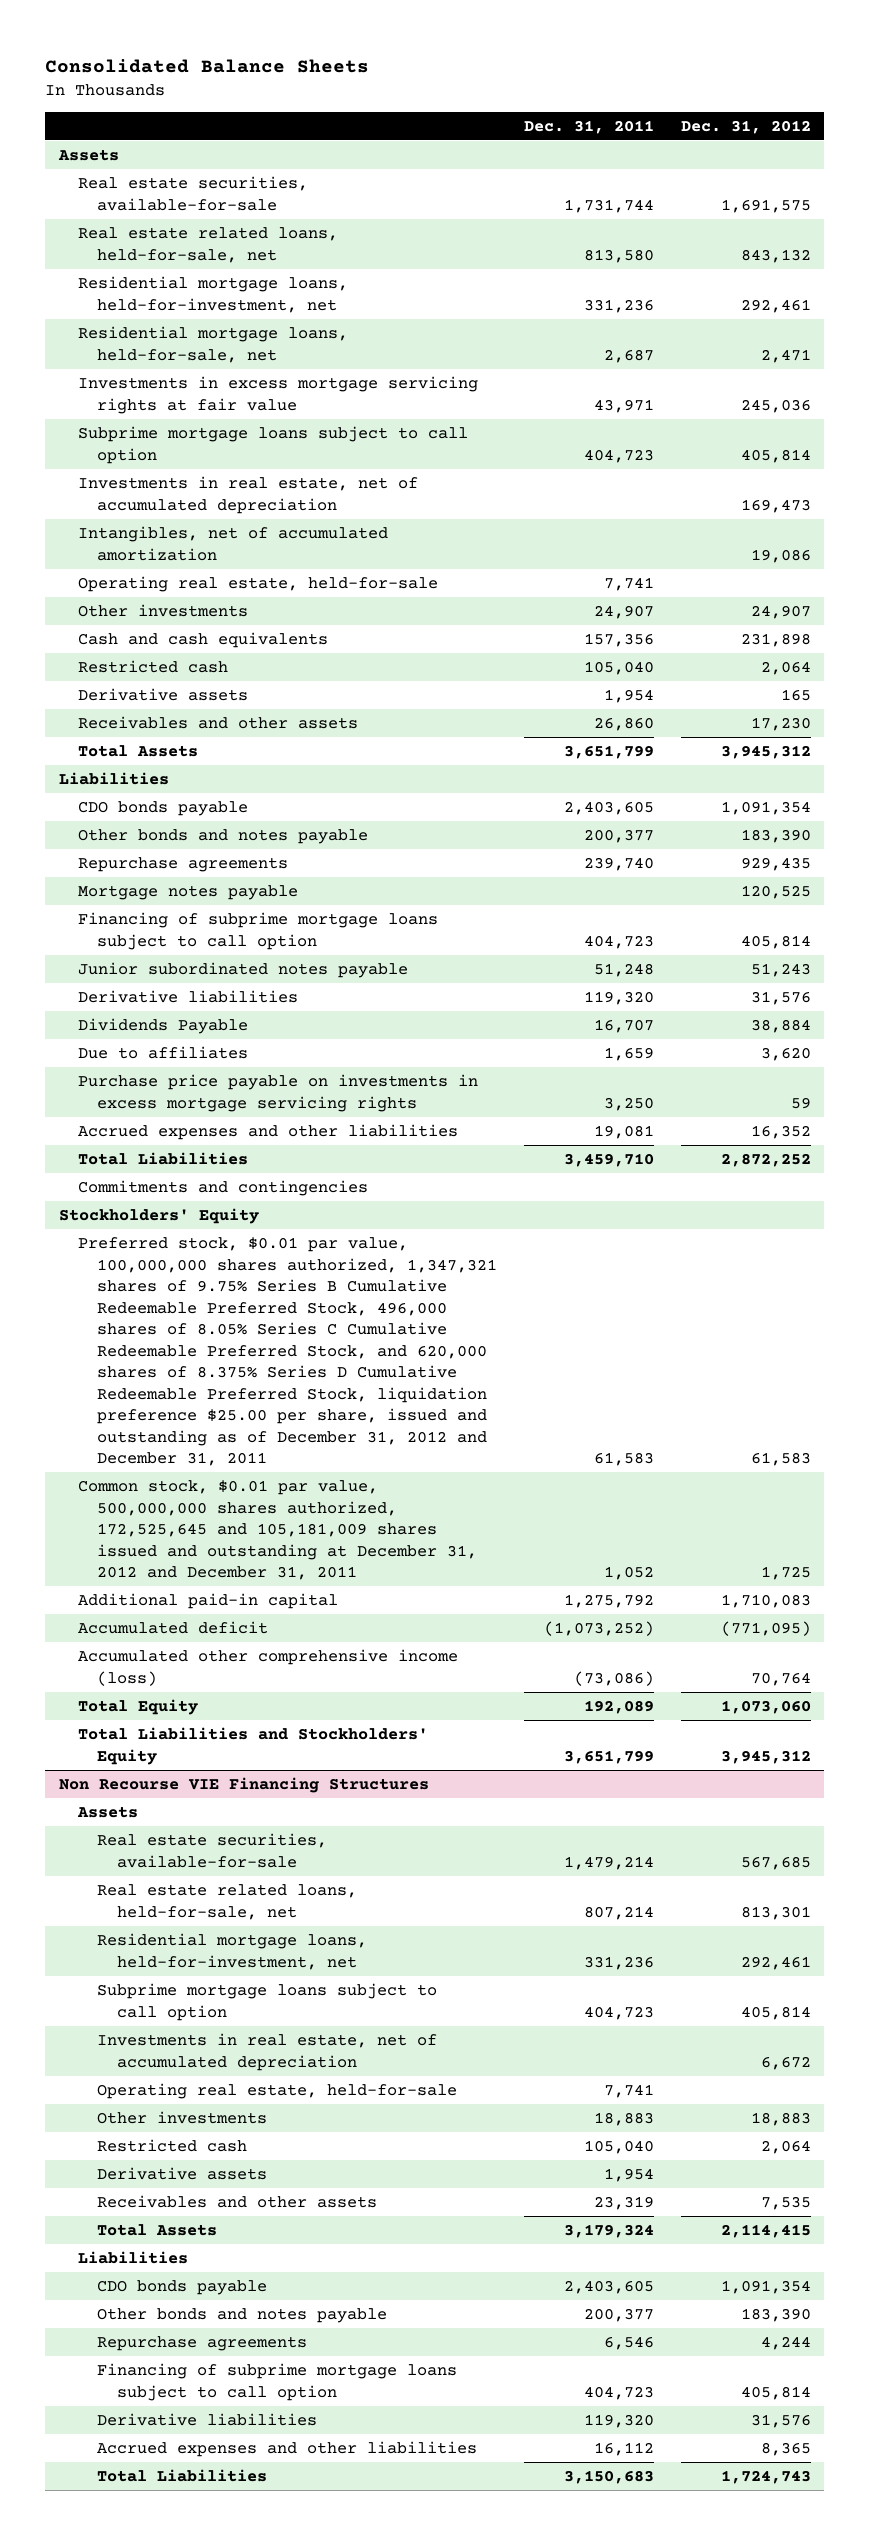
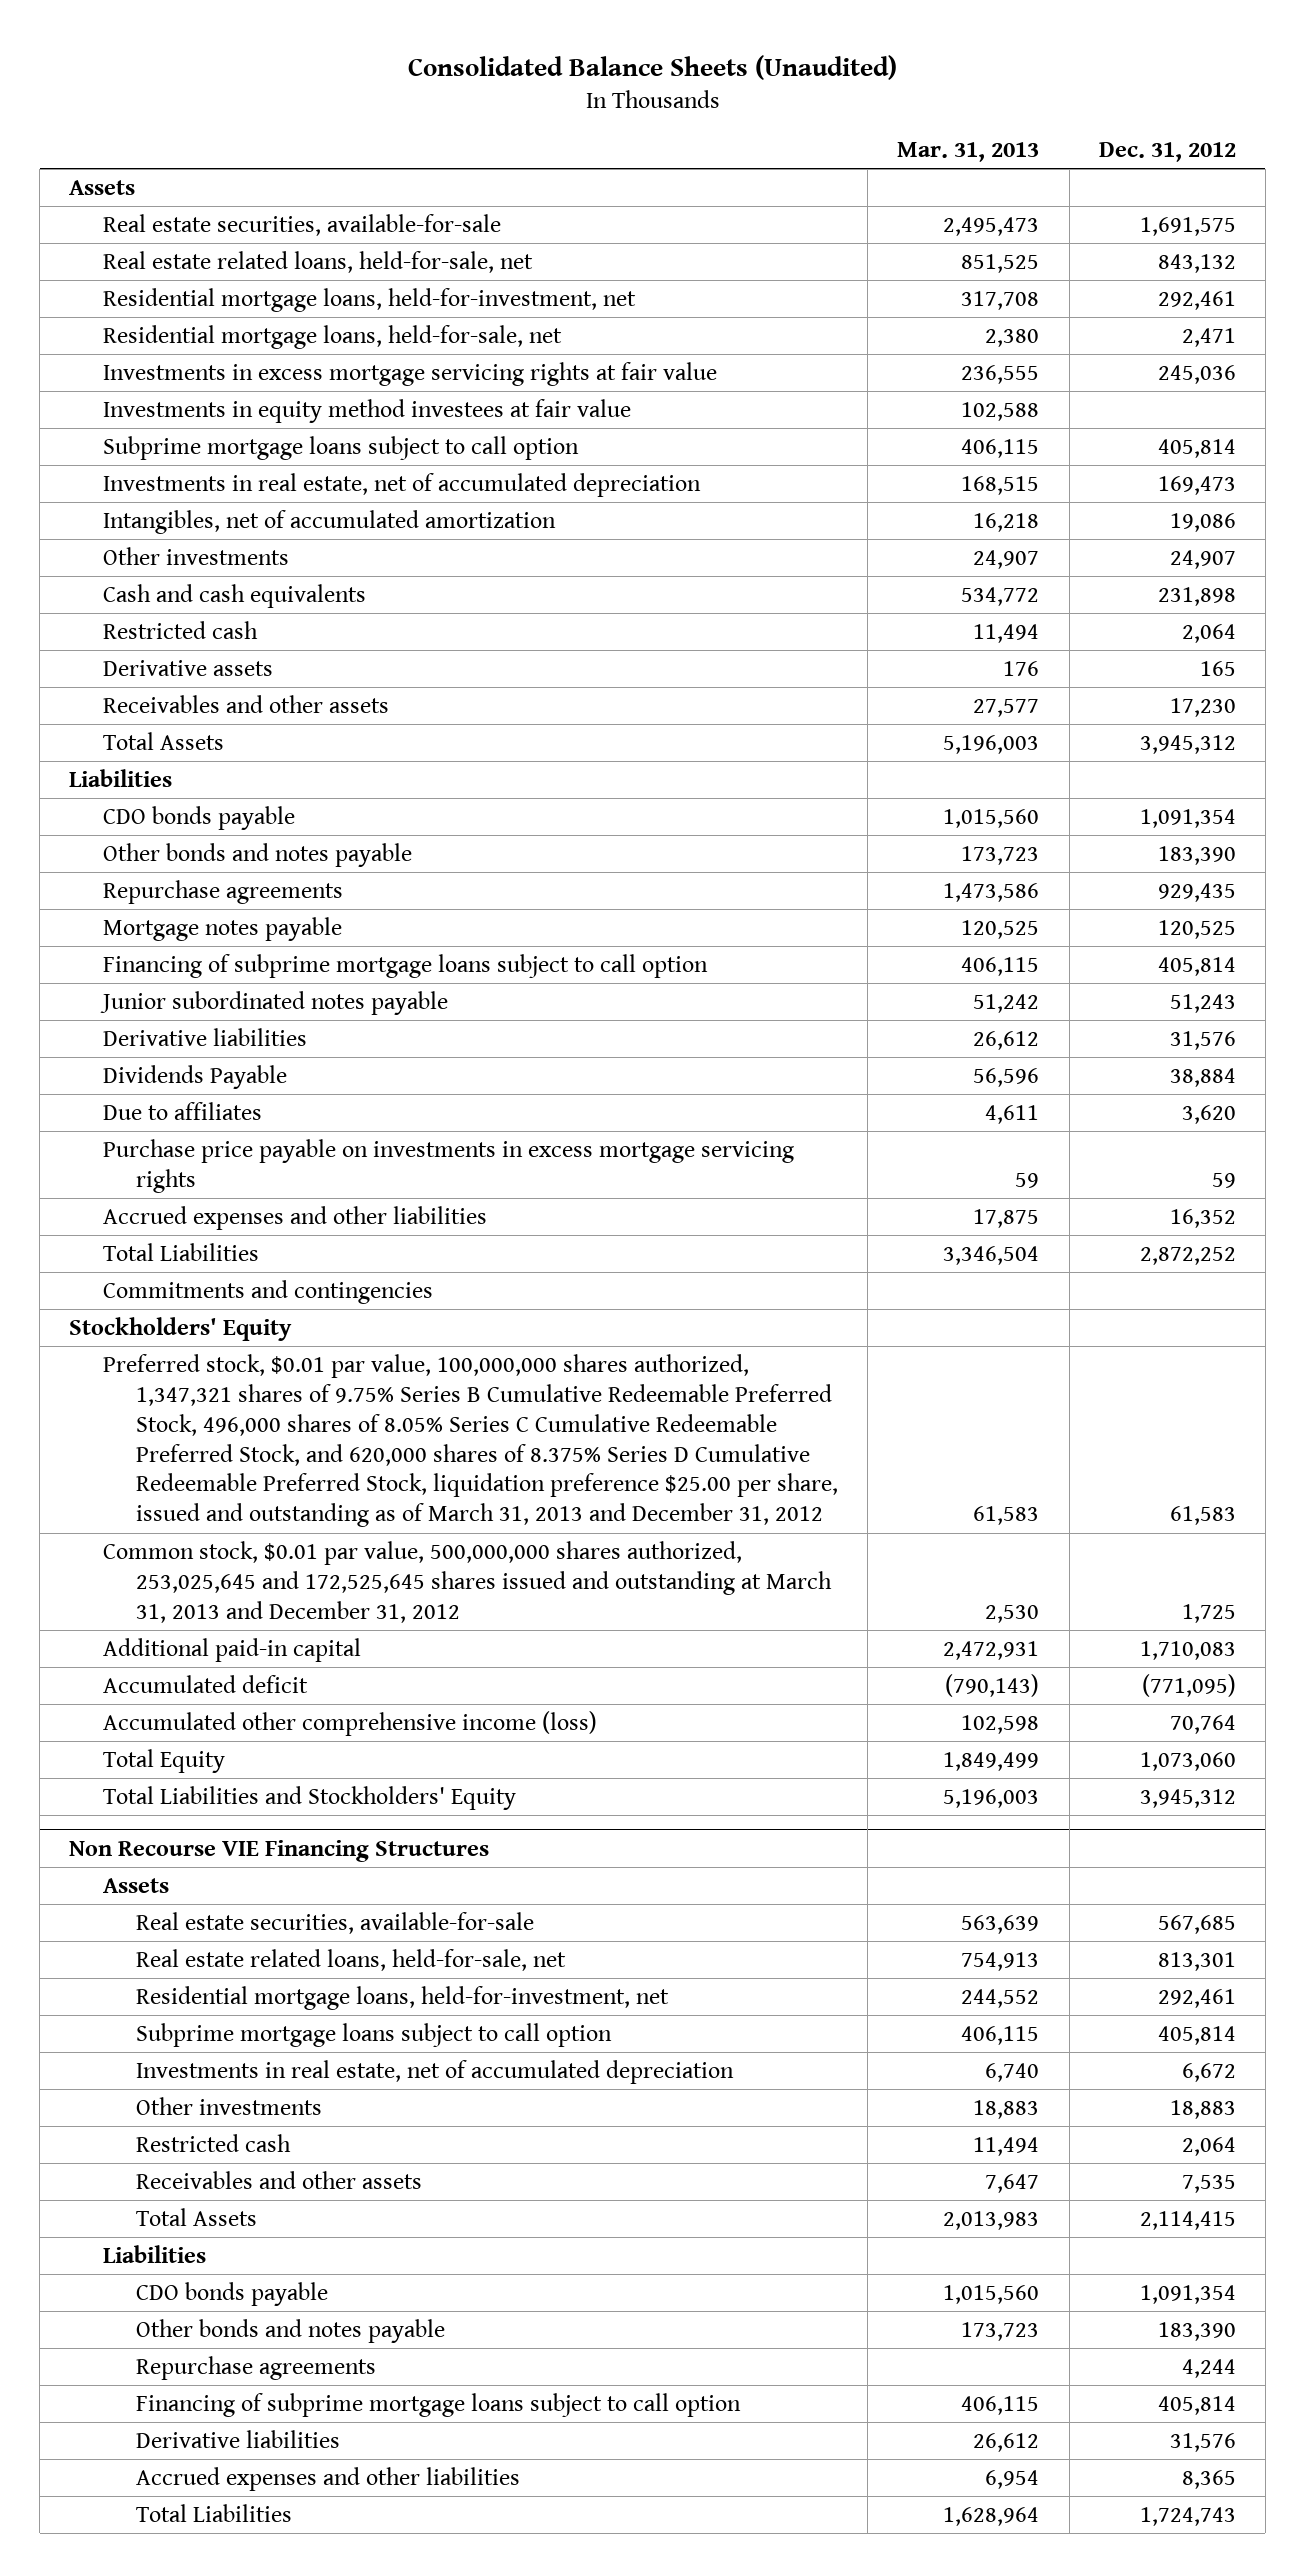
[45,58,370,73] Consolidated Balance Sheets -> [407,54,897,80] Consolidated Balance Sheets (Unaudited)
[524,119,655,134] Dec. 31, 2011 -> none
none -> [897,141,1040,162] Mar. 31, 2013
none -> [102,398,631,423] Investments in equity method investees at fair value
[77,576,438,593] Operating real estate, held-for-sale -> none
[77,1237,498,1467] Preferred stock, $0.01 par value, 100,000,000 shares authorized, 1,347,321 shares of 9.75% Series B Cumulative Redeemable Preferred Stock, 496,000 shares of 8.05% Series C Cumulative Redeemable Preferred Stock, and 620,000 shares of 8.375% Series D Cumulative Redeemable Preferred Stock, liquidation preference $25.00 per share, issued and outstanding as of December 31, 2012 and December 31, 2011 -> [102,1353,838,1528] Preferred stock, $0.01 par value, 100,000,000 shares authorized, 1,347,321 shares of 9.75% Series B Cumulative Redeemable Preferred Stock, 496,000 shares of 8.05% Series C Cumulative Redeemable Preferred Stock, and 620,000 shares of 8.375% Series D Cumulative Redeemable Preferred Stock, liquidation preference $25.00 per share, issued and outstanding as of March 31, 2013 and December 31, 2012
[77,1480,478,1581] Common stock, $0.01 par value, 500,000,000 shares authorized, 172,525,645 and 105,181,009 shares issued and outstanding at December 31, 2012 and December 31, 2011 -> [102,1540,832,1623] Common stock, $0.01 par value, 500,000,000 shares authorized, 253,025,645 and 172,525,645 shares issued and outstanding at March 31, 2013 and December 31, 2012
[97,2083,458,2100] Operating real estate, held-for-sale -> none
[97,2167,268,2181] Derivative assets -> none

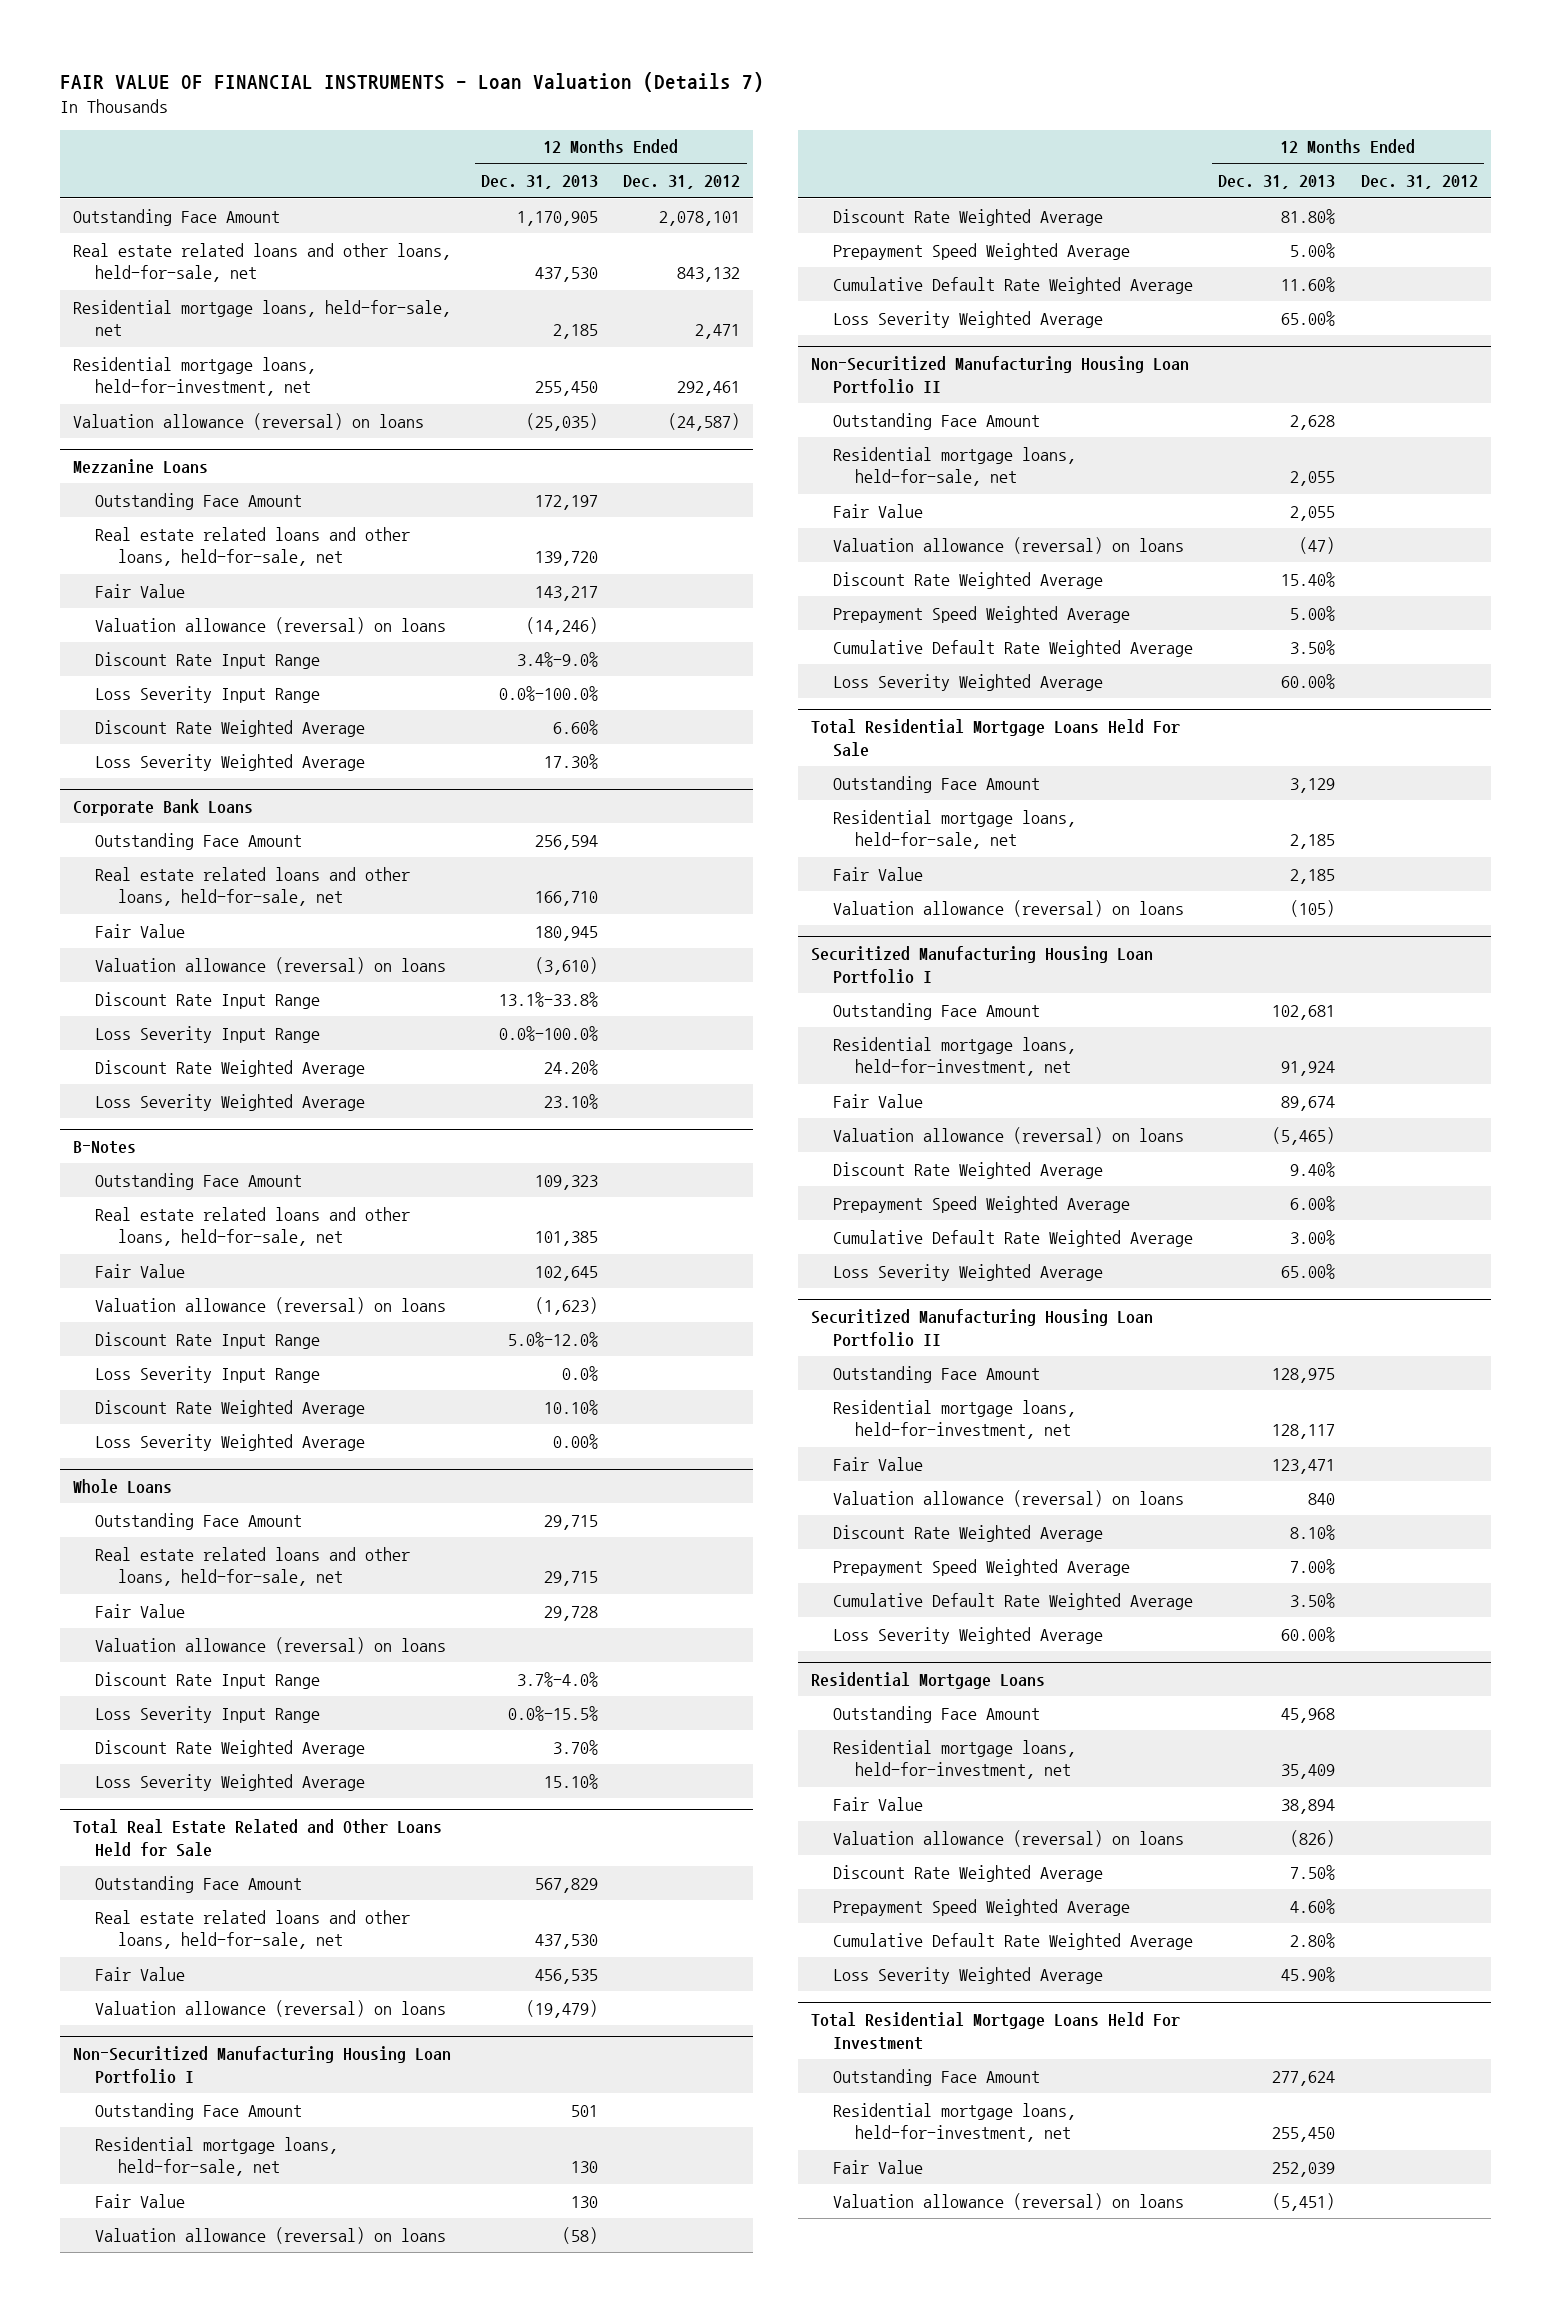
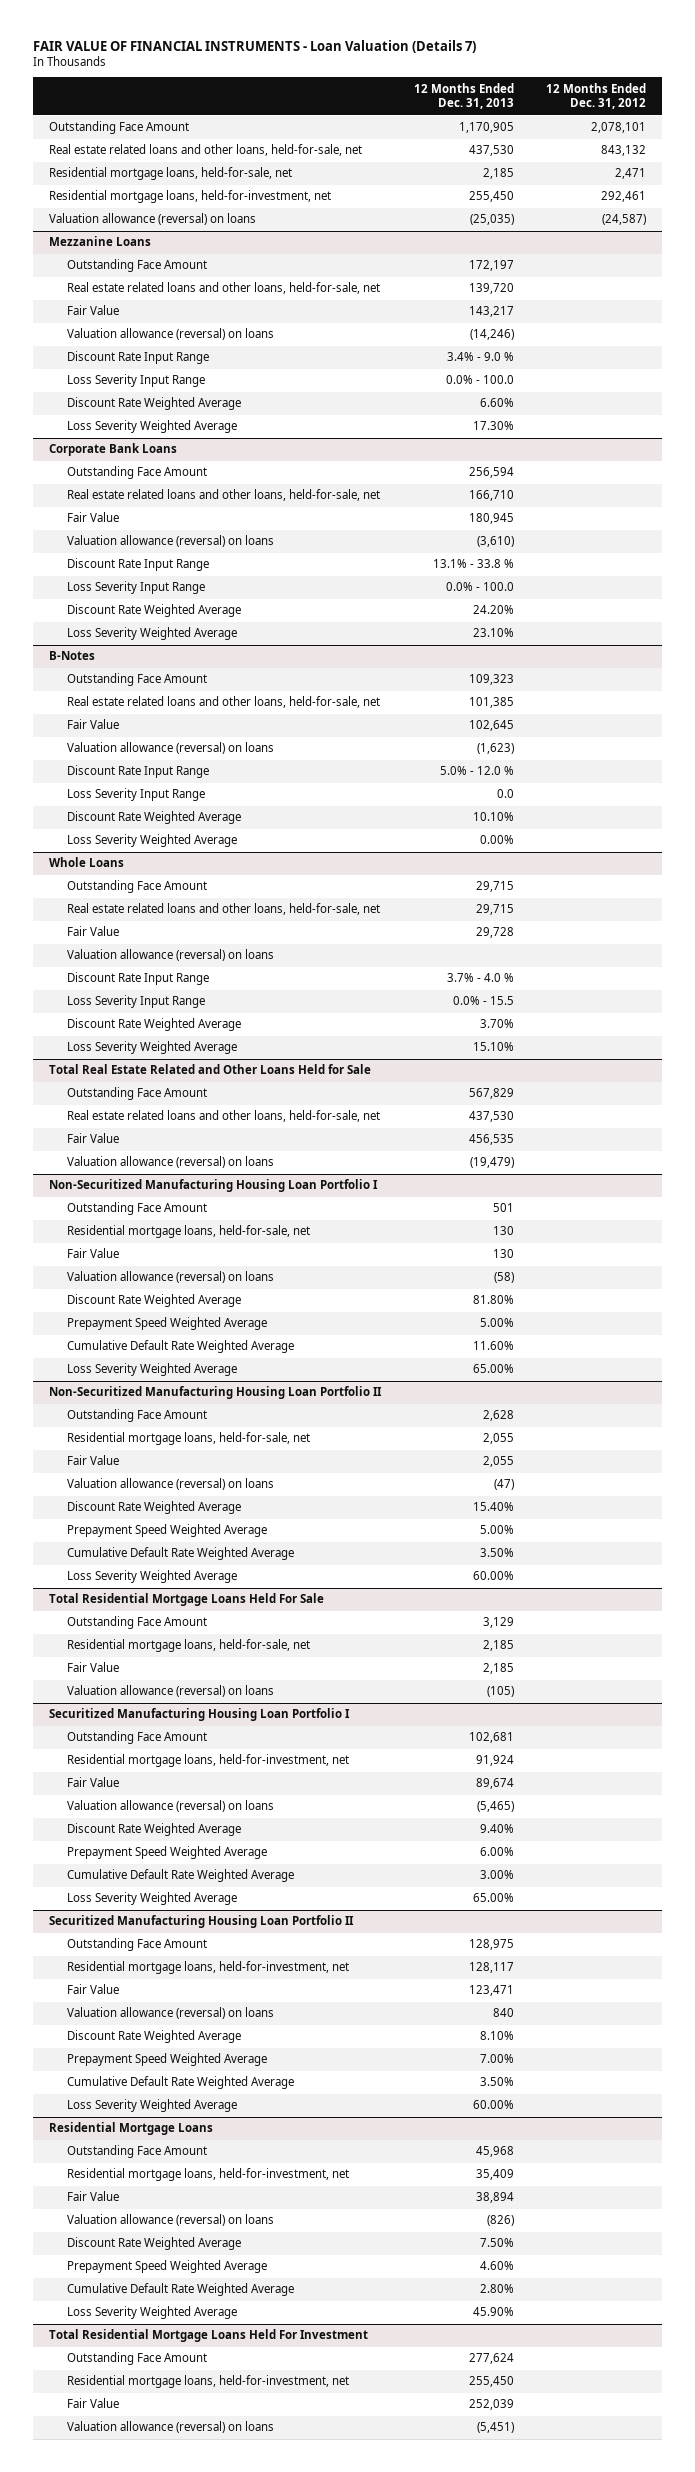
[516,651,598,667] 3.4%-9.0% -> [446,352,514,362] 3.4% - 9.0 %
[498,685,598,701] 0.0%-100.0% -> [445,375,514,385] 0.0% - 100.0
[498,991,598,1007] 13.1%-33.8% -> [432,559,514,569] 13.1% - 33.8 %
[498,1025,598,1041] 0.0%-100.0% -> [445,582,514,592] 0.0% - 100.0
[507,1331,598,1347] 5.0%-12.0% -> [439,766,514,776] 5.0% - 12.0 %
[561,1365,598,1381] 0.0% -> [496,789,514,799] 0.0
[516,1671,598,1687] 3.7%-4.0% -> [446,973,514,983] 3.7% - 4.0 %
[507,1705,598,1721] 0.0%-15.5% -> [452,996,514,1006] 0.0% - 15.5

